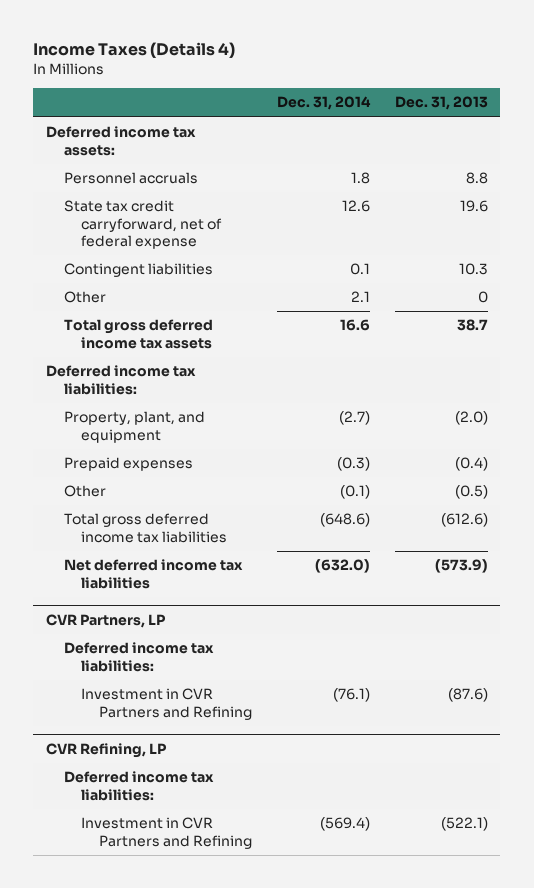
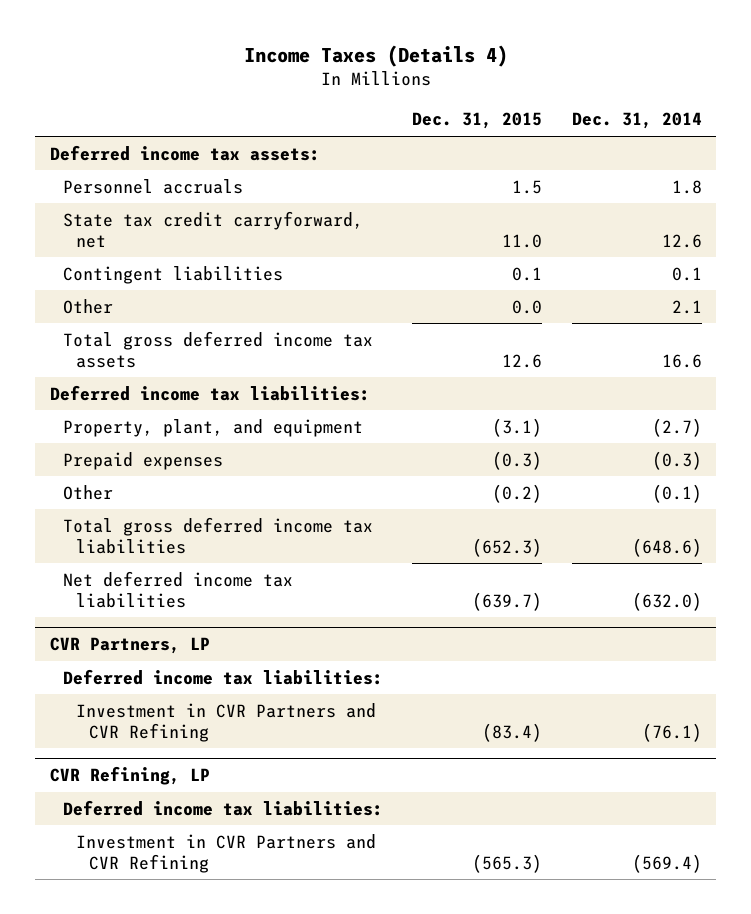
[394,96,488,111] Dec. 31, 2013 -> none
none -> [412,112,543,130] Dec. 31, 2015
[63,200,223,250] State tax credit carryforward, net of federal expense -> [62,210,363,248] State tax credit carryforward, net
[81,688,253,720] Investment in CVR Partners and Refining -> [76,702,377,742] Investment in CVR Partners and CVR Refining
[81,817,253,849] Investment in CVR Partners and Refining -> [76,833,377,873] Investment in CVR Partners and CVR Refining

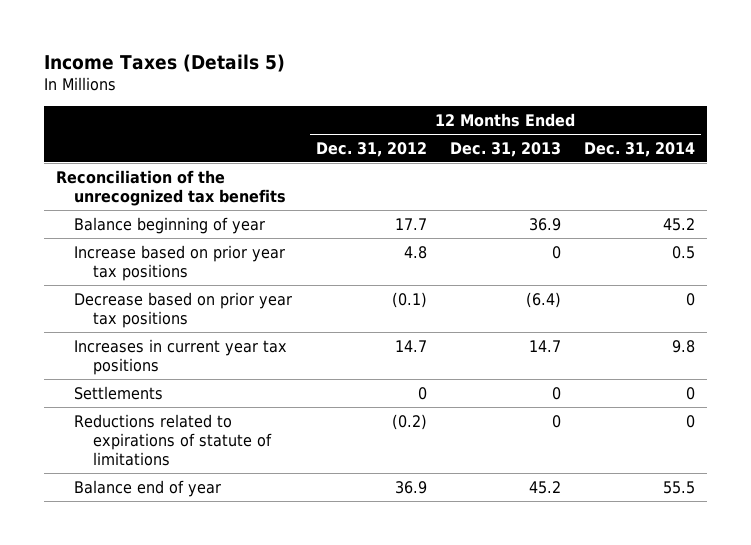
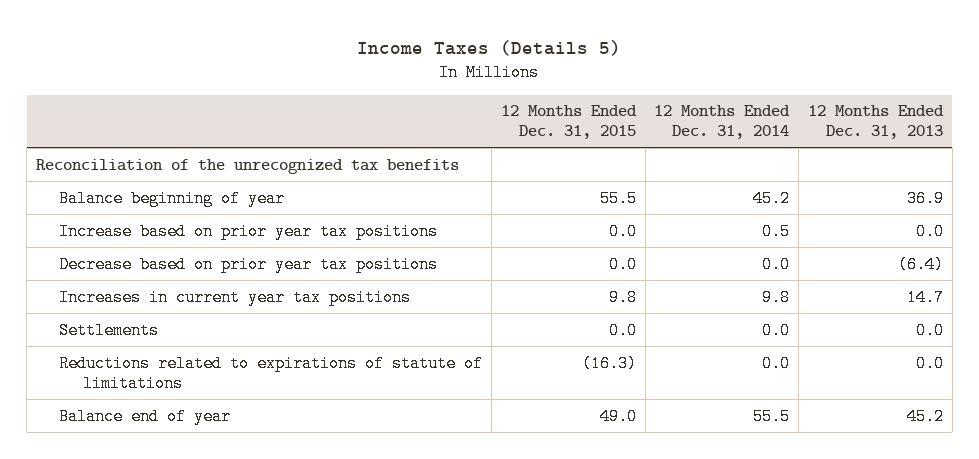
[315,141,427,157] Dec. 31, 2012 -> none
none -> [500,105,637,140] 12 Months Ended Dec. 31, 2015
[551,245,561,259] 0 -> [916,222,945,240] 0.0
[686,292,696,306] 0 -> [762,255,791,273] 0.0
[551,386,561,400] 0 -> [916,321,945,339] 0.0
[686,386,696,400] 0 -> [762,321,791,339] 0.0
[551,414,561,428] 0 -> [916,354,945,372] 0.0
[686,414,696,428] 0 -> [762,354,791,372] 0.0

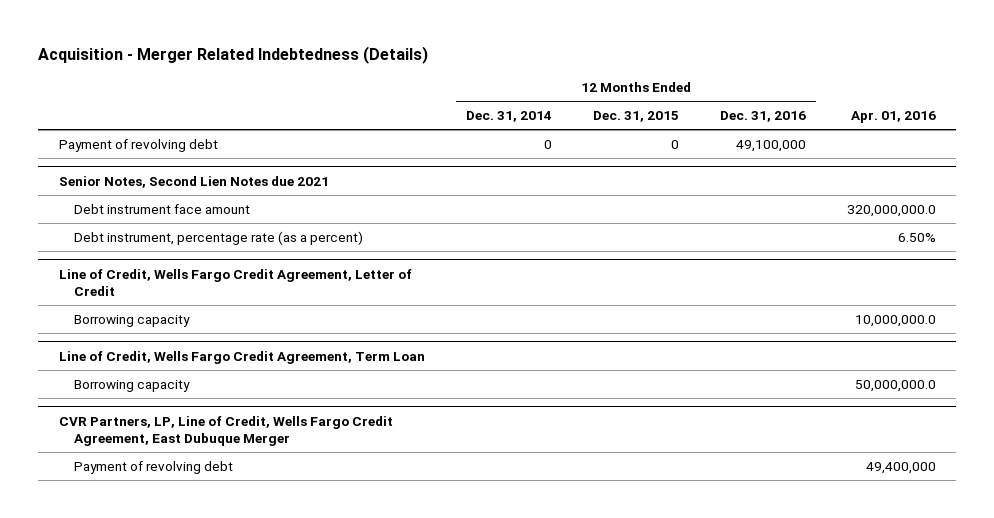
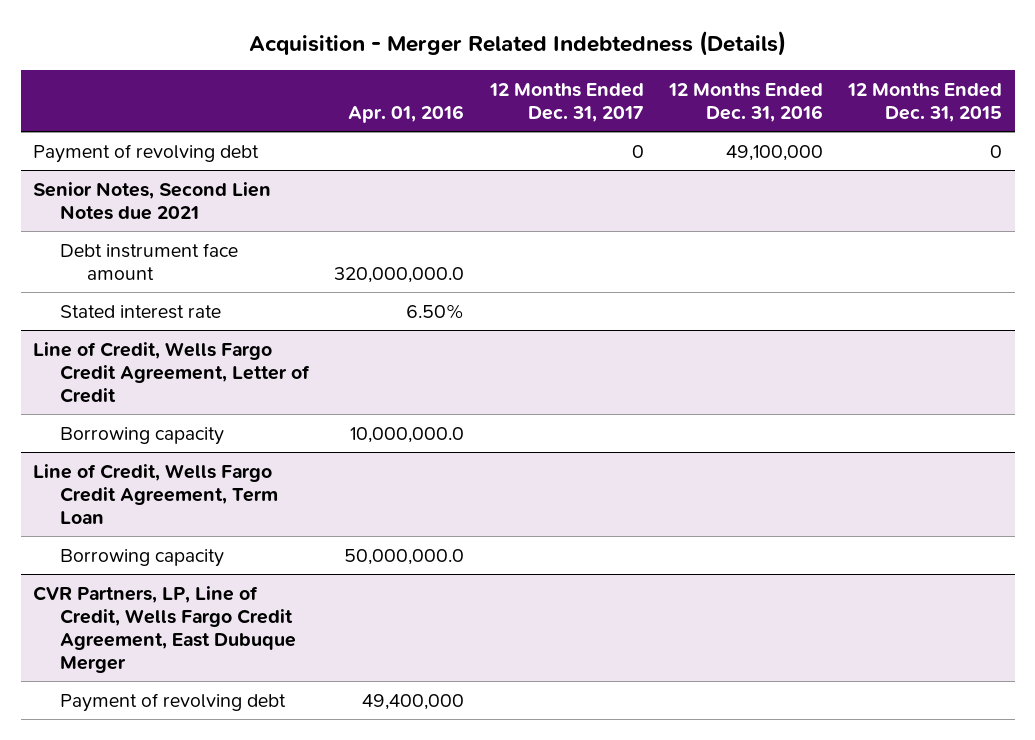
[465,111,552,123] Dec. 31, 2014 -> none
none -> [488,82,644,122] 12 Months Ended Dec. 31, 2017
[74,230,364,245] Debt instrument, percentage rate (as a percent) -> [60,304,222,319] Stated interest rate

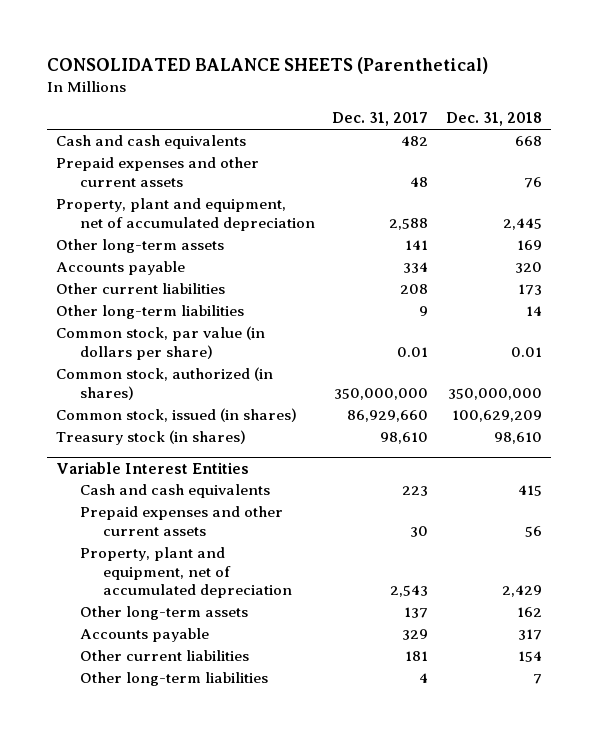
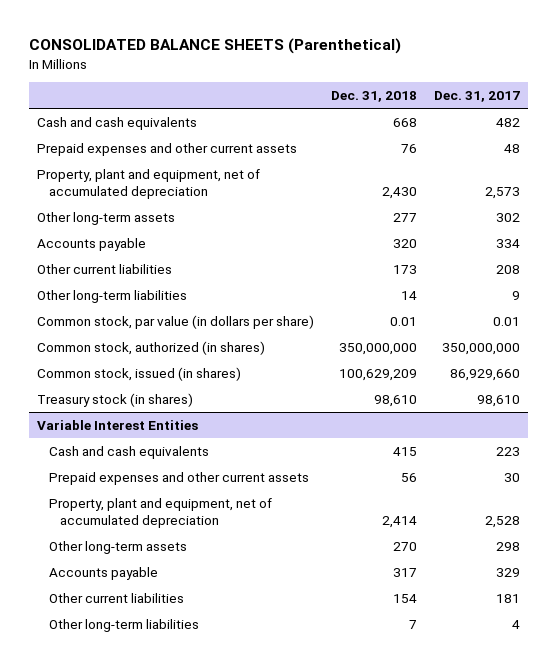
[389,217,429,230] 2,588 -> [484,186,520,199] 2,573
[503,217,543,230] 2,445 -> [382,186,418,199] 2,430
[405,240,429,251] 141 -> [495,212,520,222] 302
[517,240,543,251] 169 -> [393,212,418,222] 277
[390,585,429,598] 2,543 -> [484,515,520,528] 2,528
[502,585,543,598] 2,429 -> [382,515,418,528] 2,414
[404,607,429,619] 137 -> [495,541,520,551] 298
[517,607,543,618] 162 -> [393,541,418,551] 270

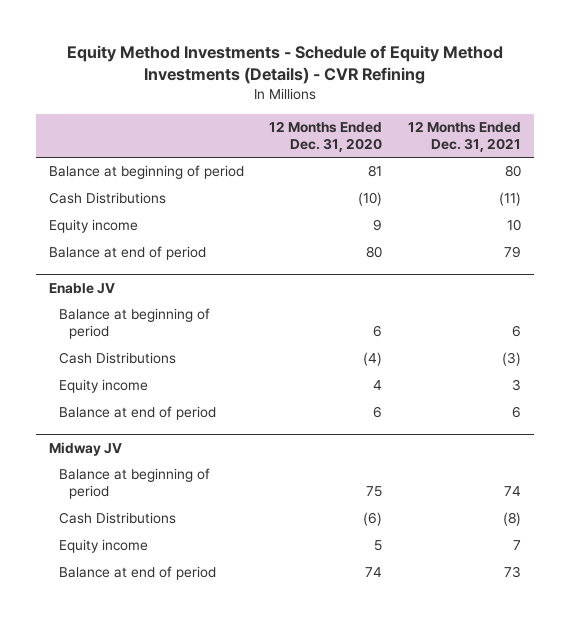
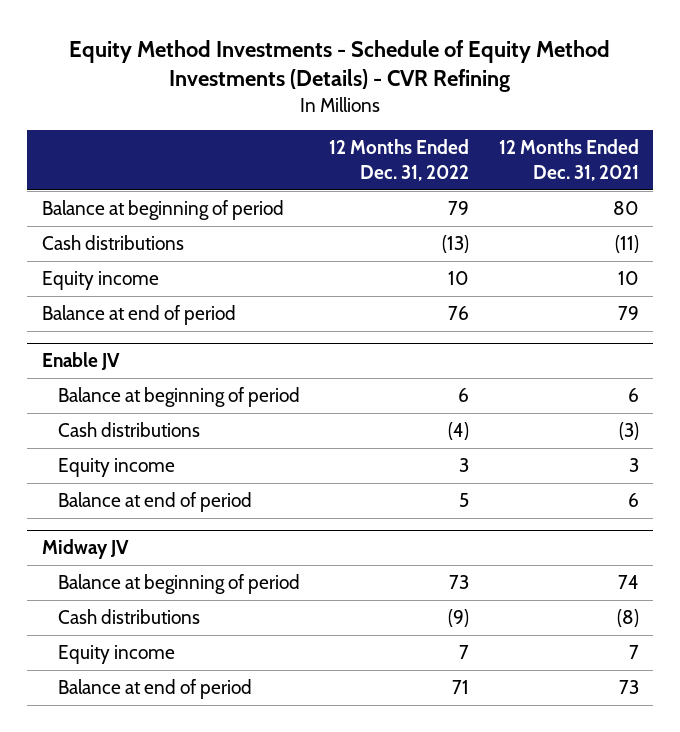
[269,121,383,152] 12 Months Ended Dec. 31, 2020 -> none
none -> [329,139,470,181] 12 Months Ended Dec. 31, 2022
[48,192,166,205] Cash Distributions -> [41,235,184,251] Cash distributions
[59,352,177,365] Cash Distributions -> [58,422,201,438] Cash distributions
[59,512,177,525] Cash Distributions -> [58,609,201,625] Cash distributions

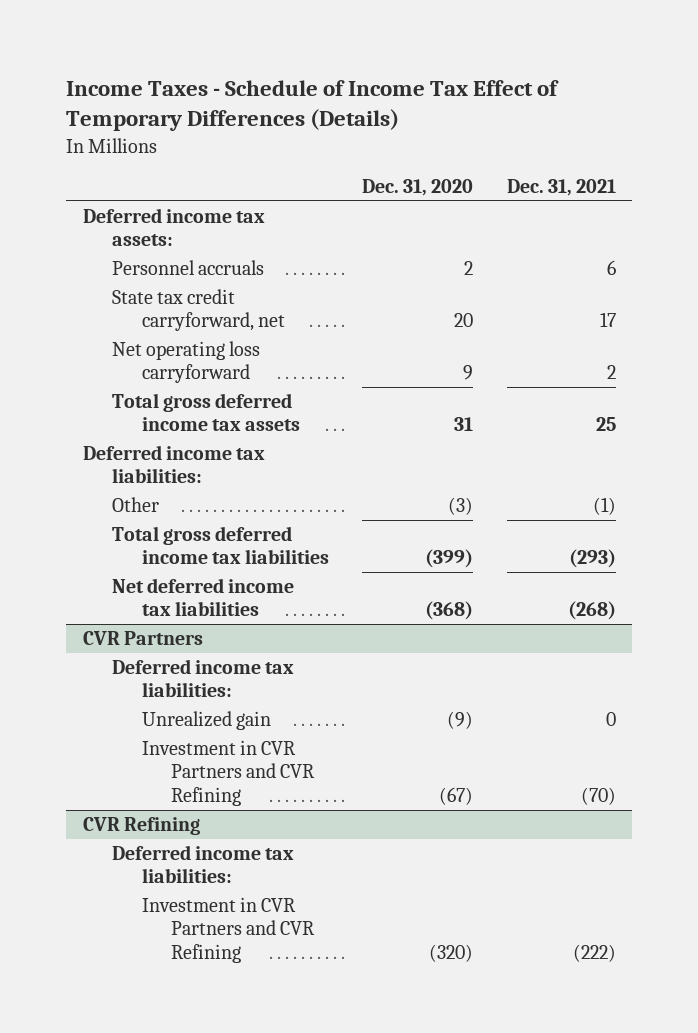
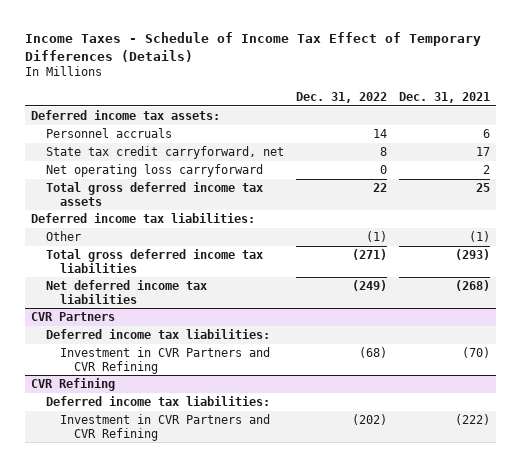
[362,178,474,196] Dec. 31, 2020 -> none
none -> [295,91,387,103] Dec. 31, 2022
[141,710,271,730] Unrealized gain -> none

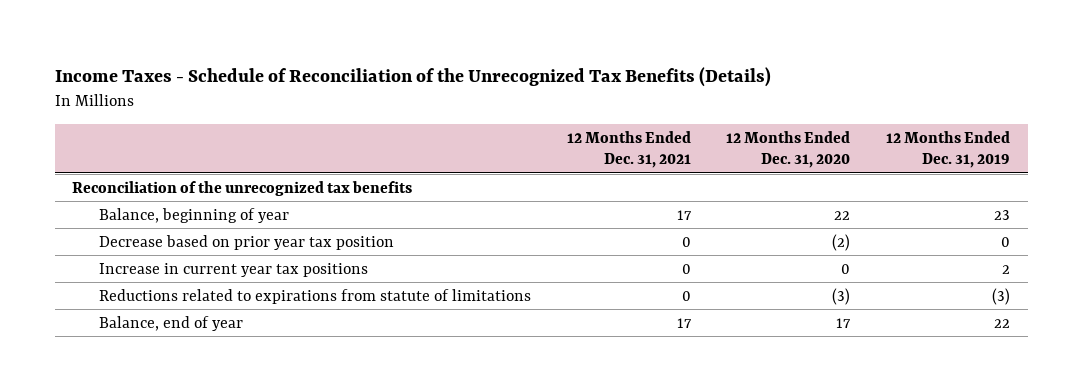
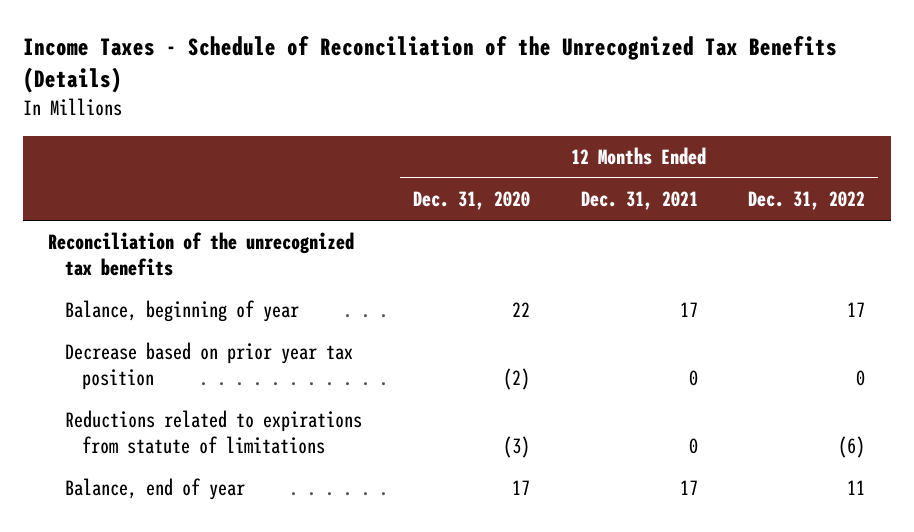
[886,130,1011,169] 12 Months Ended Dec. 31, 2019 -> none
none -> [748,191,866,211] Dec. 31, 2022
[98,262,368,277] Increase in current year tax positions -> none

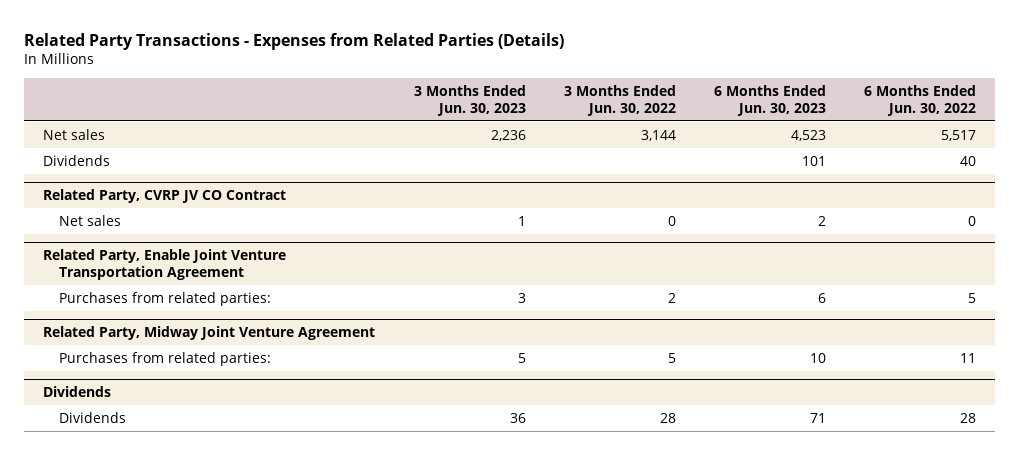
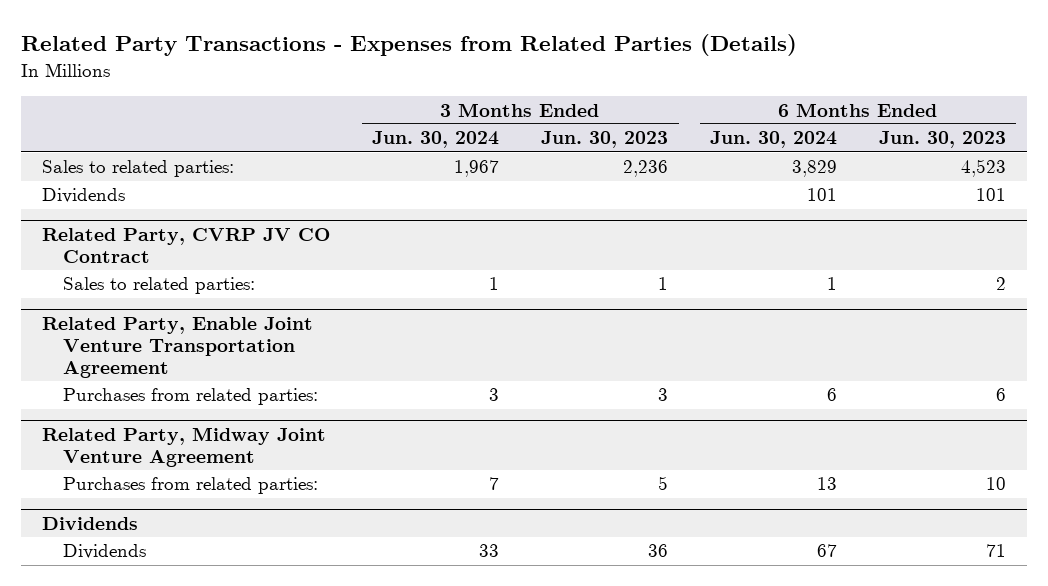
[563,85,676,116] 3 Months Ended Jun. 30, 2022 -> none
[864,85,977,116] 6 Months Ended Jun. 30, 2022 -> none
none -> [372,131,500,149] Jun. 30, 2024
none -> [710,131,838,149] Jun. 30, 2024
[43,128,106,140] Net sales -> [42,160,235,178] Sales to related parties:
[59,214,122,226] Net sales -> [63,277,256,295] Sales to related parties:

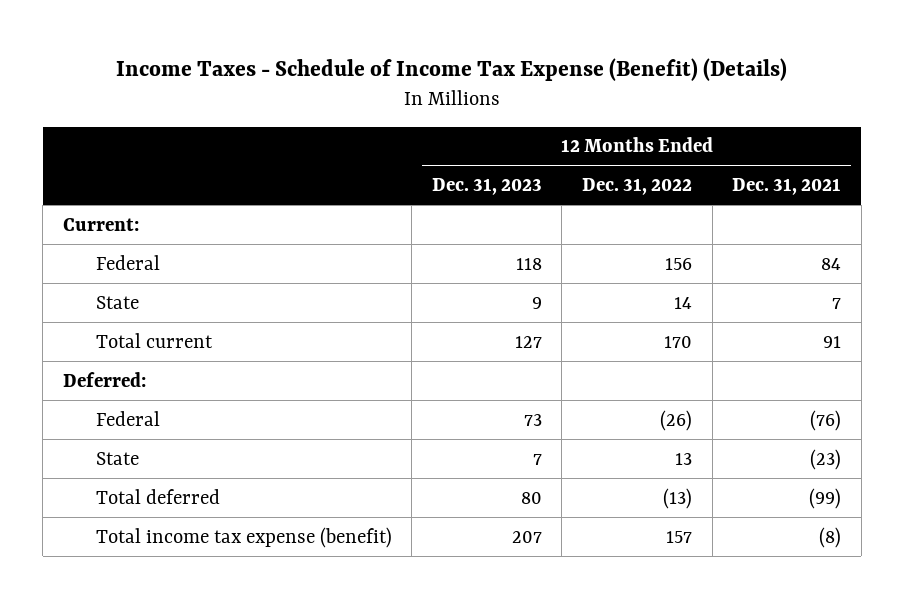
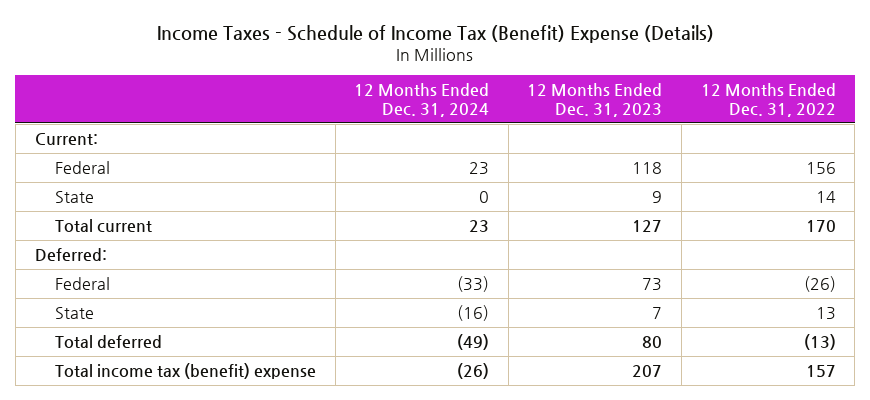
[115,58,787,82] Income Taxes - Schedule of Income Tax Expense (Benefit) (Details) -> [157,25,715,44] Income Taxes - Schedule of Income Tax (Benefit) Expense (Details)
[732,177,842,195] Dec. 31, 2021 -> none
none -> [354,82,490,117] 12 Months Ended Dec. 31, 2024
[95,526,392,548] Total income tax expense (benefit) -> [55,362,317,379] Total income tax (benefit) expense

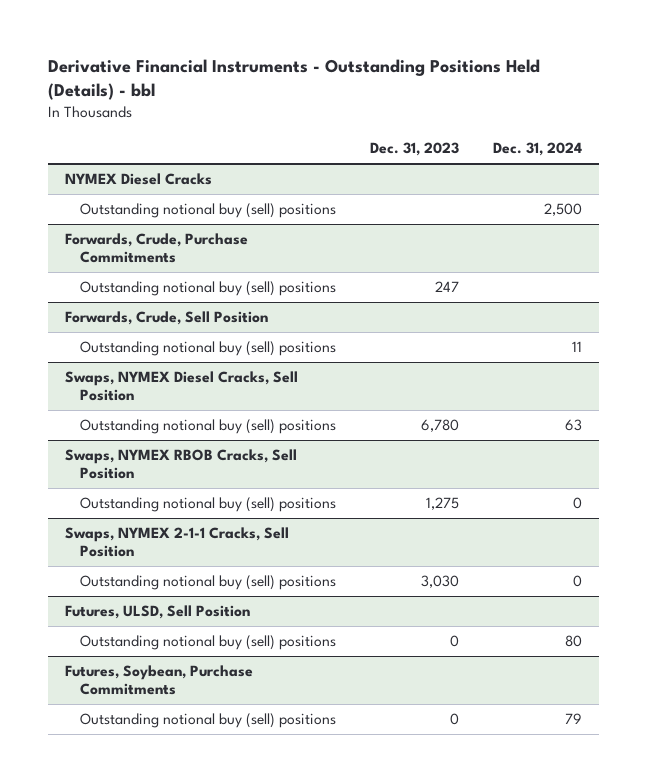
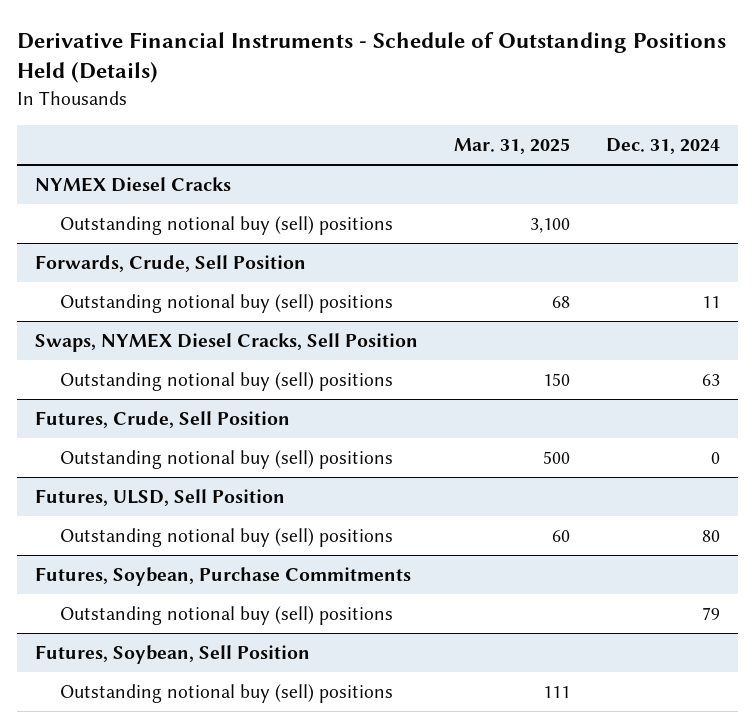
[47,58,540,101] Derivative Financial Instruments - Outstanding Positions Held (Details) - bbl -> [17,31,727,84] Derivative Financial Instruments - Schedule of Outstanding Positions Held (Details)
[369,142,459,157] Dec. 31, 2023 -> none
none -> [453,137,570,154] Mar. 31, 2025
[79,203,336,219] Outstanding notional buy (sell) positions -> none
[64,233,248,264] Forwards, Crude, Purchase Commitments -> none
[64,449,297,480] Swaps, NYMEX RBOB Cracks, Sell Position -> none
[79,497,336,513] Outstanding notional buy (sell) positions -> none
[64,527,289,558] Swaps, NYMEX 2-1-1 Cracks, Sell Position -> none
none -> [35,411,291,429] Futures, Crude, Sell Position
none -> [35,645,311,665] Futures, Soybean, Sell Position
none -> [60,684,394,704] Outstanding notional buy (sell) positions

